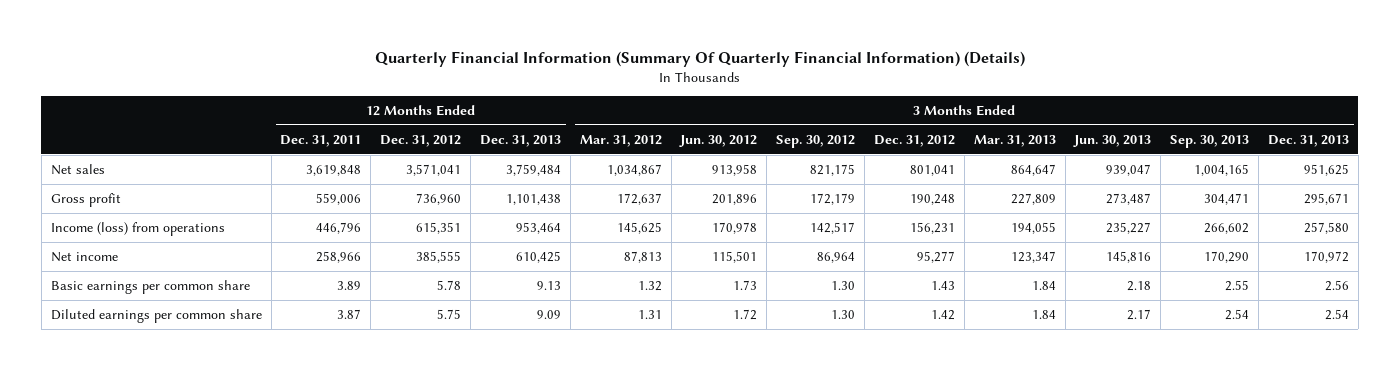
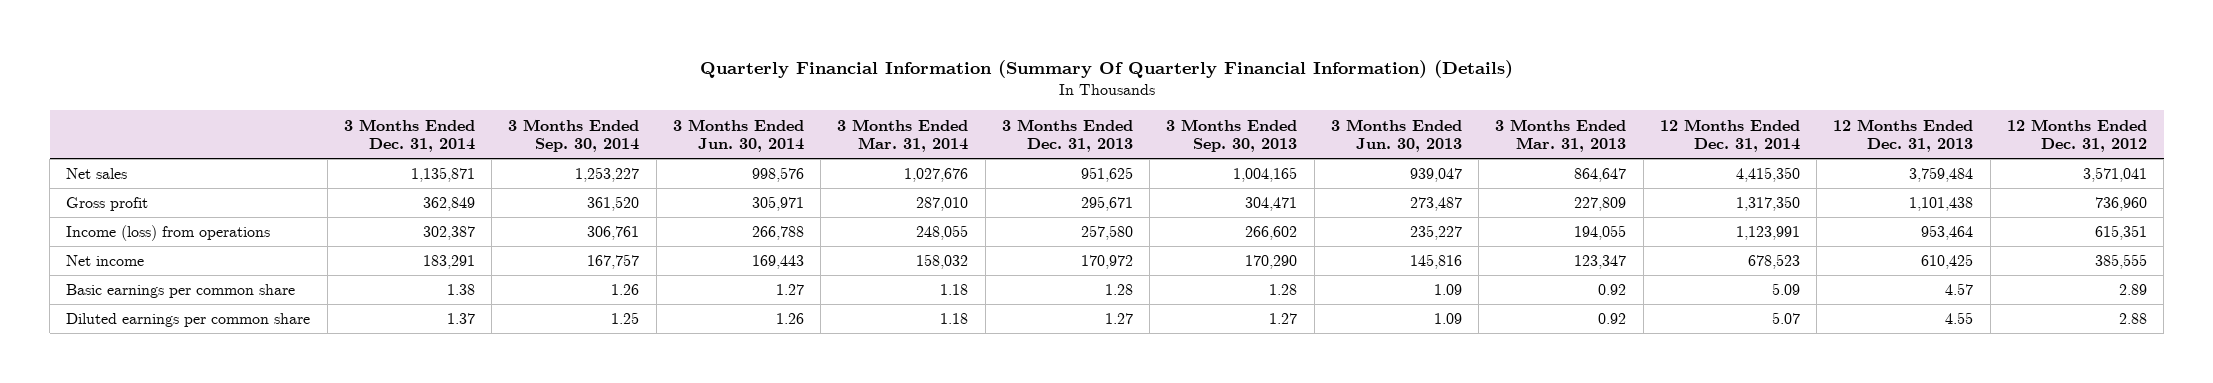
[280,134,362,147] Dec. 31, 2011 -> none
[579,134,662,147] Mar. 31, 2012 -> none
[679,134,758,147] Jun. 30, 2012 -> none
[776,134,856,148] Sep. 30, 2012 -> none
[873,134,955,147] Dec. 31, 2012 -> none
none -> [343,118,475,152] 3 Months Ended Dec. 31, 2014
none -> [508,118,640,152] 3 Months Ended Sep. 30, 2014
none -> [672,118,804,152] 3 Months Ended Jun. 30, 2014
none -> [837,118,969,152] 3 Months Ended Mar. 31, 2014
none -> [1659,118,1800,152] 12 Months Ended Dec. 31, 2014
[437,280,462,291] 5.78 -> [2118,284,2147,296] 2.89
[536,281,561,291] 9.13 -> [1945,283,1974,296] 4.57
[1031,281,1056,291] 1.84 -> [1598,284,1627,296] 0.92
[1127,281,1152,292] 2.18 -> [1433,284,1462,296] 1.09
[1225,280,1250,292] 2.55 -> [1269,284,1298,296] 1.28
[1324,280,1349,292] 2.56 -> [1104,284,1133,296] 1.28
[437,309,462,320] 5.75 -> [2118,313,2147,325] 2.88
[536,310,561,320] 9.09 -> [1945,312,1974,325] 4.55
[1031,310,1056,320] 1.84 -> [1598,313,1627,325] 0.92
[1127,309,1152,321] 2.17 -> [1433,313,1462,325] 1.09
[1225,309,1250,321] 2.54 -> [1269,313,1298,325] 1.27
[1324,309,1349,321] 2.54 -> [1104,313,1133,325] 1.27

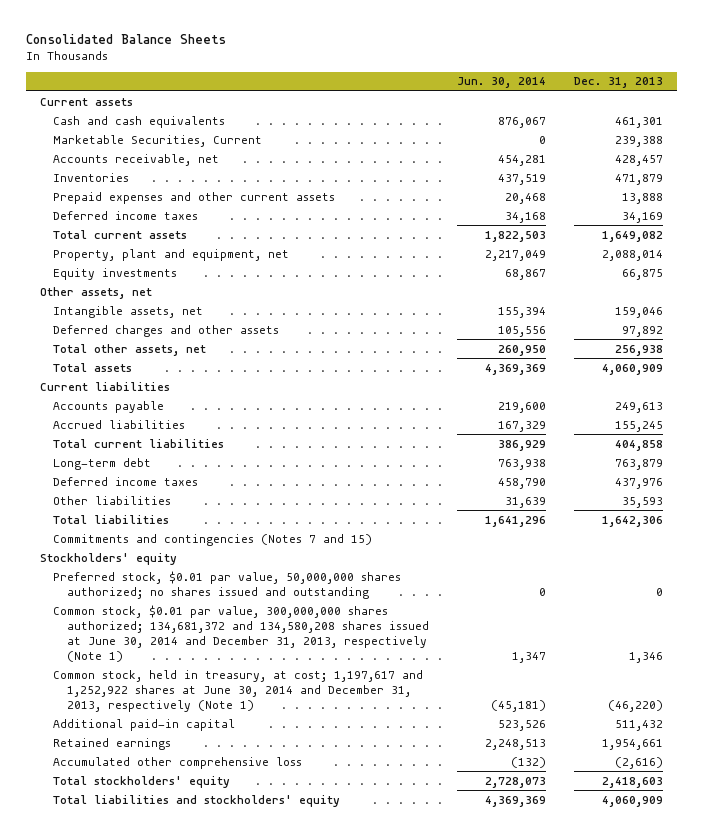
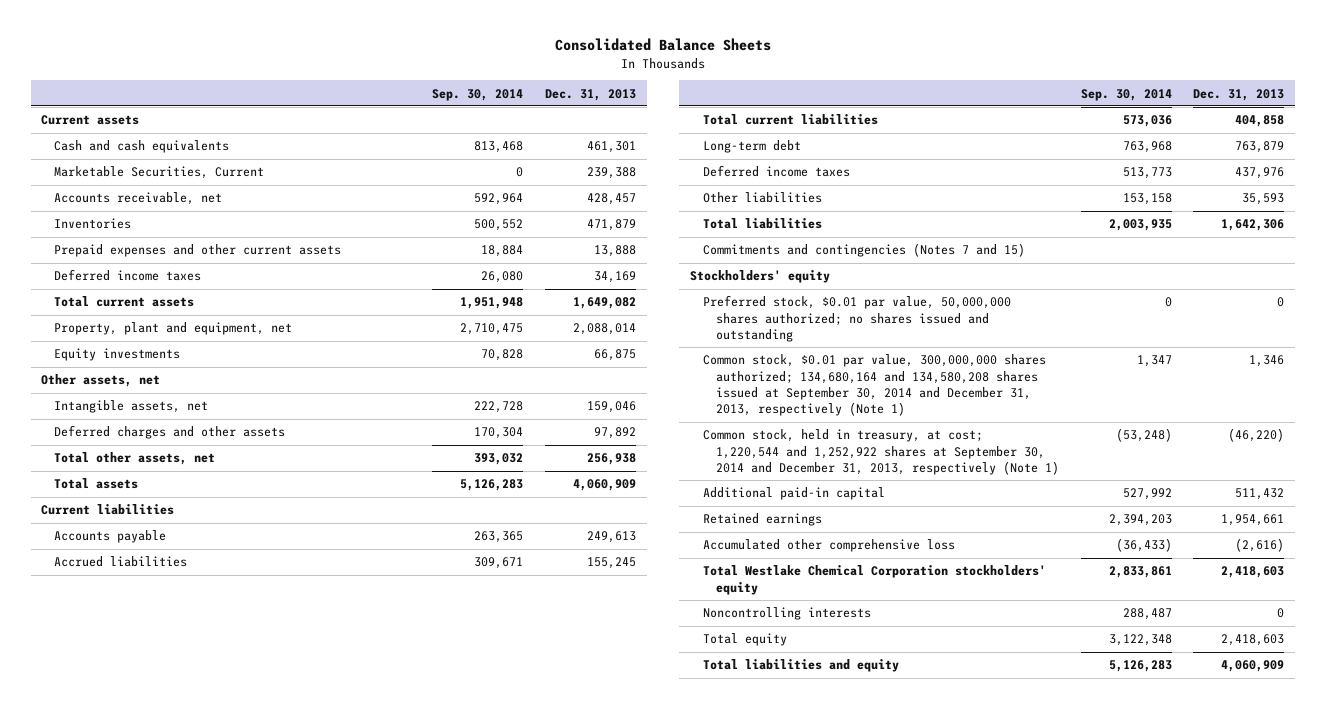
[456,77,546,89] Jun. 30, 2014 -> none
none -> [432,88,524,101] Sep. 30, 2014
[53,604,429,662] Common stock, $0.01 par value, 300,000,000 shares authorized; 134,681,372 and 134,580,208 shares issued at June 30, 2014 and December 31, 2013, respectively (Note 1) -> [702,354,1046,417] Common stock, $0.01 par value, 300,000,000 shares authorized; 134,680,164 and 134,580,208 shares issued at September 30, 2014 and December 31, 2013, respectively (Note 1)
[53,669,424,712] Common stock, held in treasury, at cost; 1,197,617 and 1,252,922 shares at June 30, 2014 and December 31, 2013, respectively (Note 1) -> [702,429,1059,476] Common stock, held in treasury, at cost; 1,220,544 and 1,252,922 shares at September 30, 2014 and December 31, 2013, respectively (Note 1)
[53,775,231,788] Total stockholders' equity -> [702,565,1046,595] Total Westlake Chemical Corporation stockholders' equity
none -> [702,607,871,621] Noncontrolling interests
none -> [702,633,787,647] Total equity
[53,794,341,807] Total liabilities and stockholders' equity -> [702,659,899,673] Total liabilities and equity

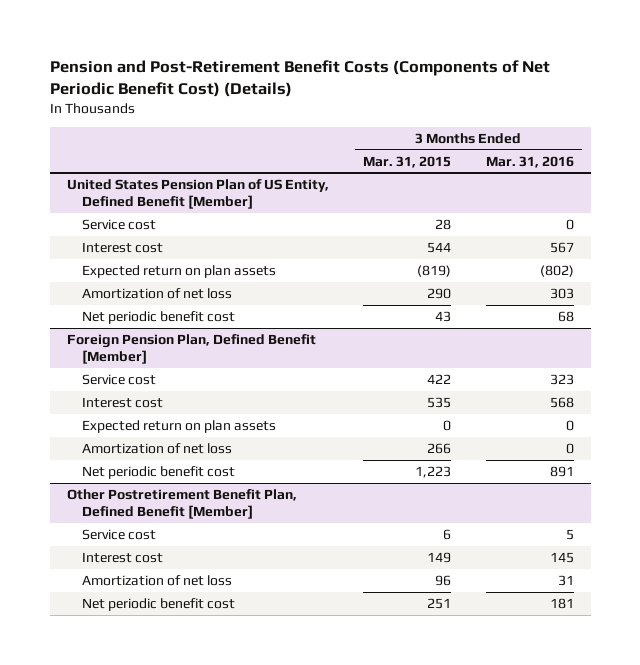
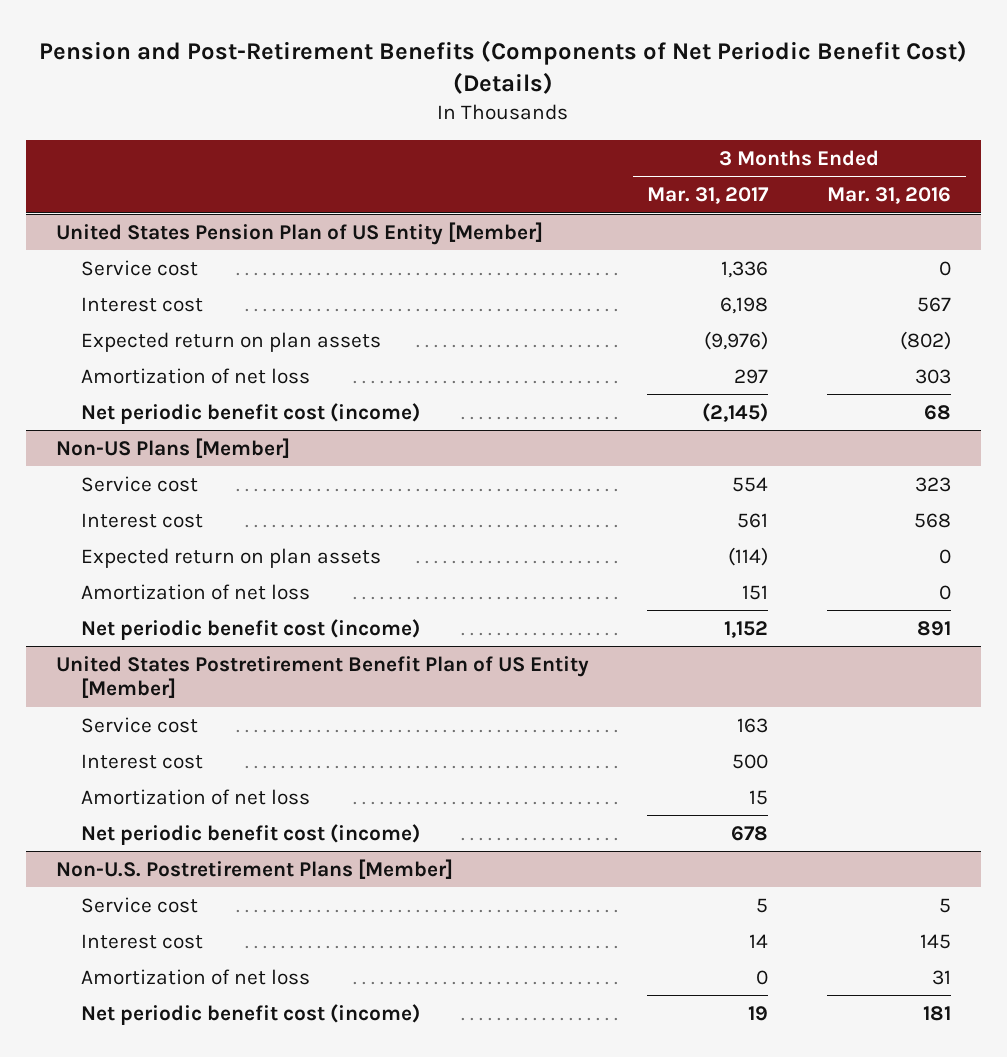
[49,59,550,97] Pension and Post-Retirement Benefit Costs (Components of Net Periodic Benefit Cost) (Details) -> [39,39,968,95] Pension and Post-Retirement Benefits (Components of Net Periodic Benefit Cost) (Details)
[363,155,452,168] Mar. 31, 2015 -> none
none -> [647,186,770,204] Mar. 31, 2017
[66,178,329,210] United States Pension Plan of US Entity, Defined Benefit [Member] -> [55,221,543,245] United States Pension Plan of US Entity [Member]
[82,310,236,324] Net periodic benefit cost -> [80,402,420,424] Net periodic benefit cost (income)
[66,333,316,365] Foreign Pension Plan, Defined Benefit [Member] -> [55,437,290,458] Non-US Plans [Member]
[66,488,297,520] Other Postretirement Benefit Plan, Defined Benefit [Member] -> none
[82,465,236,479] Net periodic benefit cost -> [80,618,420,640] Net periodic benefit cost (income)
none -> [55,655,589,699] United States Postretirement Benefit Plan of US Entity [Member]
none -> [80,716,198,733] Service cost
none -> [80,753,203,769] Interest cost
none -> [80,788,310,805] Amortization of net loss
none -> [80,823,420,845] Net periodic benefit cost (income)
none -> [55,858,453,879] Non-U.S. Postretirement Plans [Member]
[82,597,236,611] Net periodic benefit cost -> [80,1003,420,1025] Net periodic benefit cost (income)

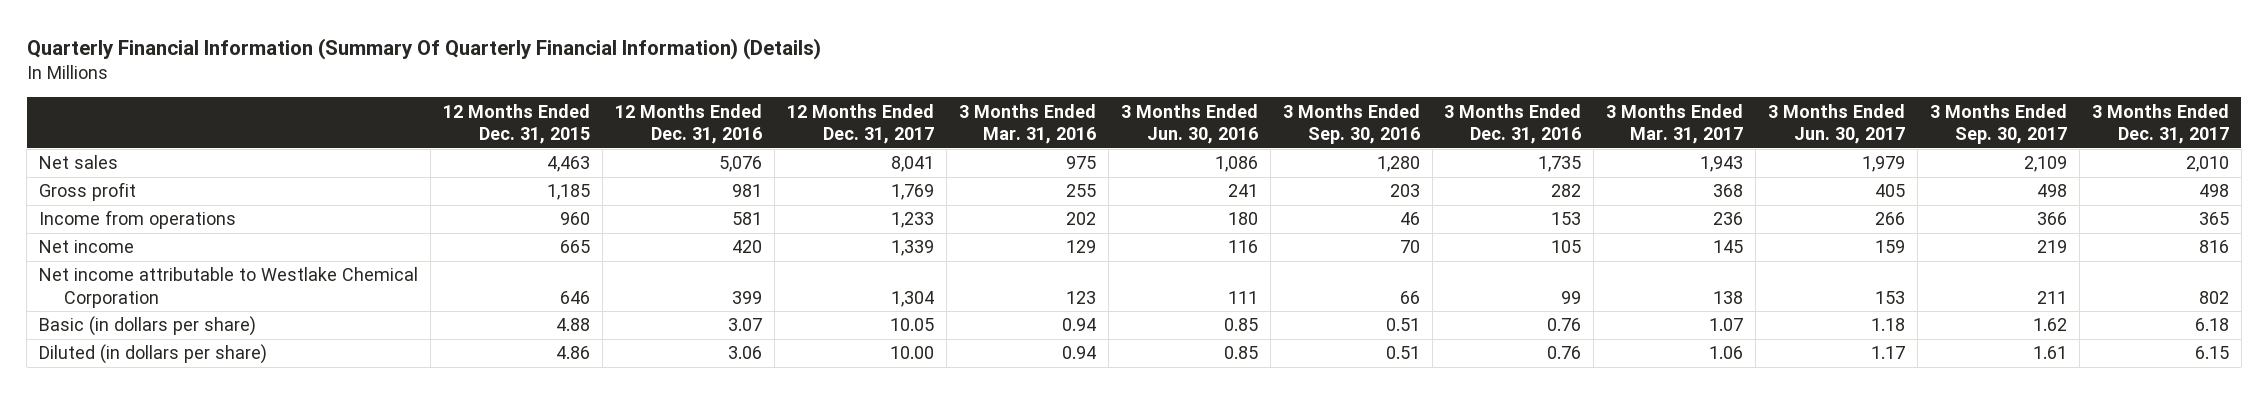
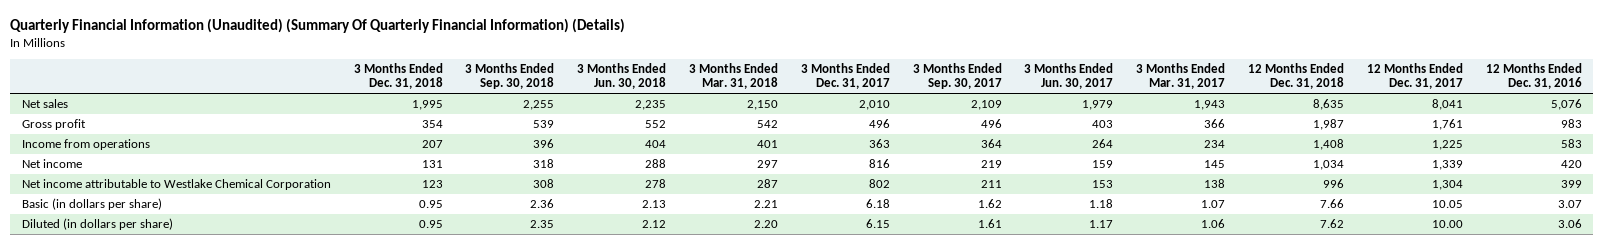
[26,37,821,60] Quarterly Financial Information (Summary Of Quarterly Financial Information) (Details) -> [10,17,626,33] Quarterly Financial Information (Unaudited) (Summary Of Quarterly Financial Information) (Details)
[443,103,591,144] 12 Months Ended Dec. 31, 2015 -> none
[958,103,1096,144] 3 Months Ended Mar. 31, 2016 -> none
[1120,103,1258,144] 3 Months Ended Jun. 30, 2016 -> none
[1282,103,1420,144] 3 Months Ended Sep. 30, 2016 -> none
[1444,103,1582,144] 3 Months Ended Dec. 31, 2016 -> none
none -> [353,62,443,90] 3 Months Ended Dec. 31, 2018
none -> [465,62,555,90] 3 Months Ended Sep. 30, 2018
none -> [577,62,667,90] 3 Months Ended Jun. 30, 2018
none -> [689,62,779,90] 3 Months Ended Mar. 31, 2018
none -> [1248,62,1345,90] 12 Months Ended Dec. 31, 2018
[732,184,763,198] 981 -> [1560,118,1582,128] 983
[891,184,935,201] 1,769 -> [1431,118,1463,130] 1,761
[1713,184,1744,198] 368 -> [1204,118,1226,128] 366
[1875,184,1906,198] 405 -> [1092,119,1114,128] 403
[2037,184,2068,198] 498 -> [980,118,1002,128] 496
[2198,184,2229,198] 498 -> [868,118,890,128] 496
[732,212,763,226] 581 -> [1560,138,1582,148] 583
[891,212,935,229] 1,233 -> [1431,139,1463,150] 1,225
[1713,212,1744,226] 236 -> [1204,139,1226,148] 234
[1875,212,1906,226] 266 -> [1092,138,1114,148] 264
[2037,212,2068,226] 366 -> [980,138,1002,148] 364
[2198,212,2229,226] 365 -> [868,138,890,148] 363

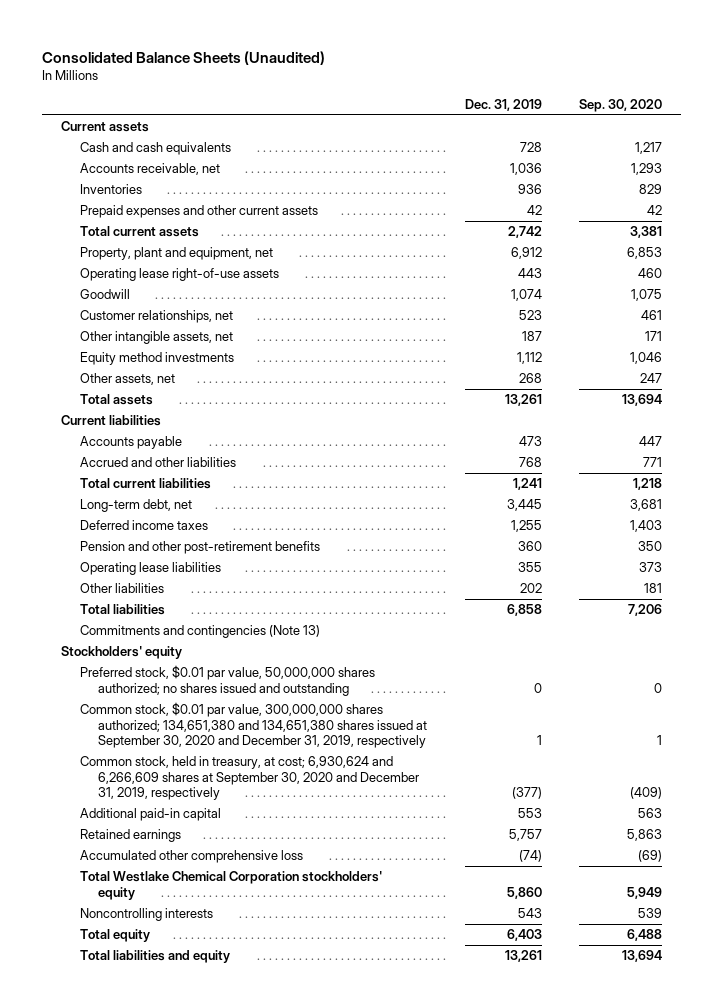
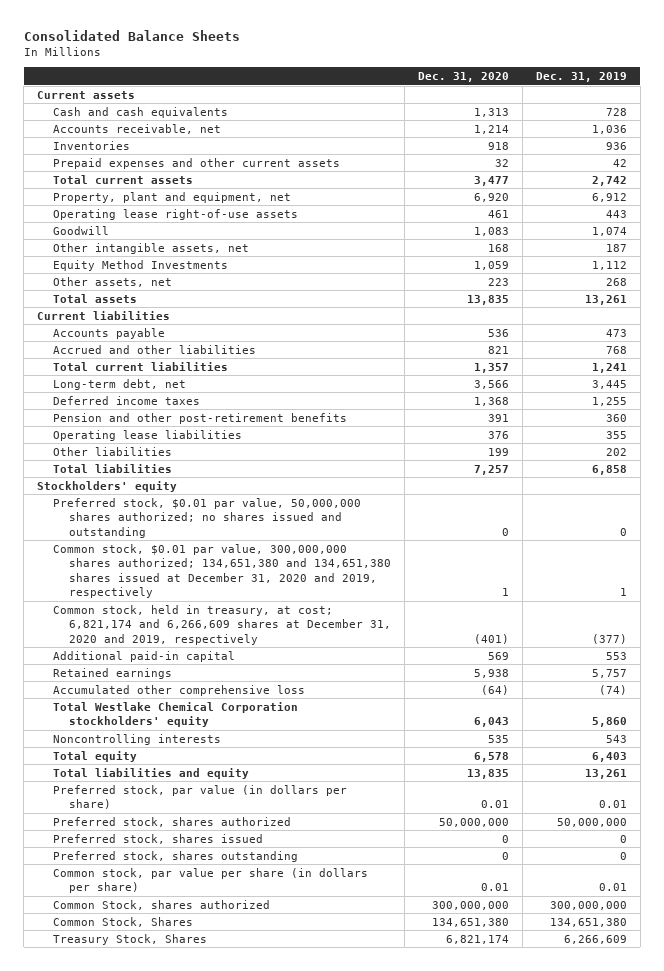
[42,50,326,65] Consolidated Balance Sheets (Unaudited) -> [23,29,240,41] Consolidated Balance Sheets
[579,98,663,112] Sep. 30, 2020 -> none
none -> [418,71,510,82] Dec. 31, 2020
[79,310,233,324] Customer relationships, net -> none
[79,352,234,366] Equity method investments -> [53,259,229,271] Equity Method Investments
[79,625,320,639] Commitments and contingencies (Note 13) -> none
[79,702,428,749] Common stock, $0.01 par value, 300,000,000 shares authorized; 134,651,380 and 134,651,380 shares issued at September 30, 2020 and December 31, 2019, respectively -> [53,543,392,599] Common stock, $0.01 par value, 300,000,000 shares authorized; 134,651,380 and 134,651,380 shares issued at December 31, 2020 and 2019, respectively
[79,756,420,801] Common stock, held in treasury, at cost; 6,930,624 and 6,266,609 shares at September 30, 2020 and December 31, 2019, respectively -> [53,604,392,645] Common stock, held in treasury, at cost; 6,821,174 and 6,266,609 shares at December 31, 2020 and 2019, respectively
none -> [53,784,348,810] Preferred stock, par value (in dollars per share)
none -> [53,816,292,827] Preferred stock, shares authorized
none -> [53,833,264,844] Preferred stock, shares issued
none -> [53,850,299,862] Preferred stock, shares outstanding
none -> [53,867,369,894] Common stock, par value per share (in dollars per share)
none -> [53,899,271,910] Common Stock, shares authorized
none -> [53,916,194,927] Common Stock, Shares
none -> [53,933,208,945] Treasury Stock, Shares

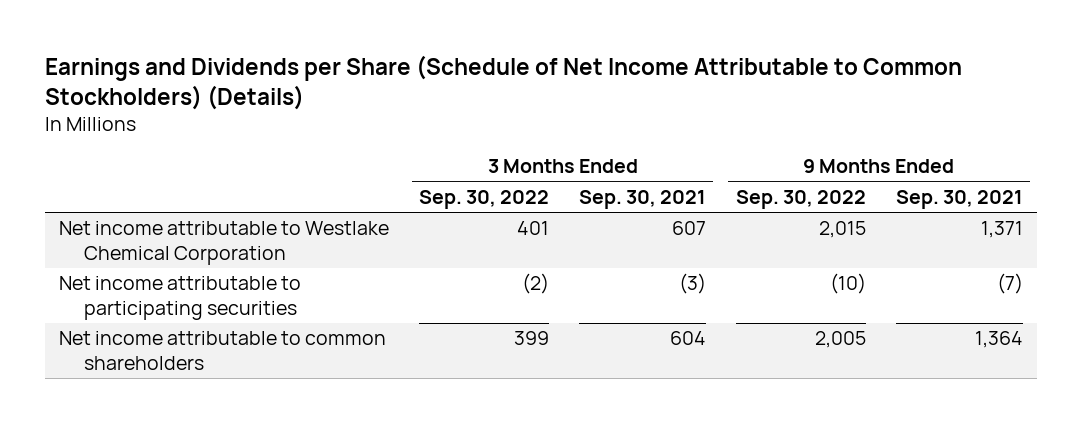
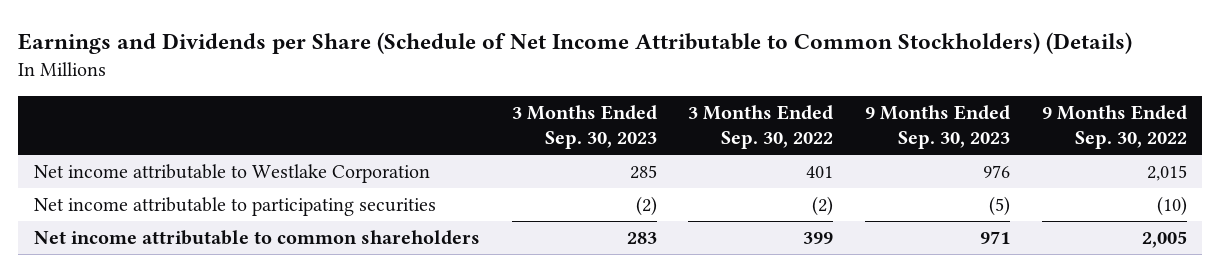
[579,189,707,209] Sep. 30, 2021 -> none
[895,189,1023,209] Sep. 30, 2021 -> none
none -> [511,105,657,150] 3 Months Ended Sep. 30, 2023
none -> [864,105,1010,150] 9 Months Ended Sep. 30, 2023
[59,221,390,266] Net income attributable to Westlake Chemical Corporation -> [34,164,431,184] Net income attributable to Westlake Corporation

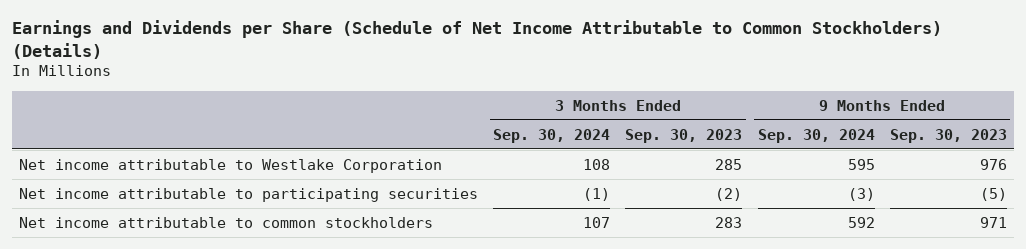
[688,105,834,150] 3 Months Ended Sep. 30, 2022 -> none
[1041,105,1187,150] 9 Months Ended Sep. 30, 2022 -> none
none -> [493,128,611,143] Sep. 30, 2024
none -> [757,128,875,143] Sep. 30, 2024
[34,230,481,246] Net income attributable to common shareholders -> [19,216,434,228] Net income attributable to common stockholders

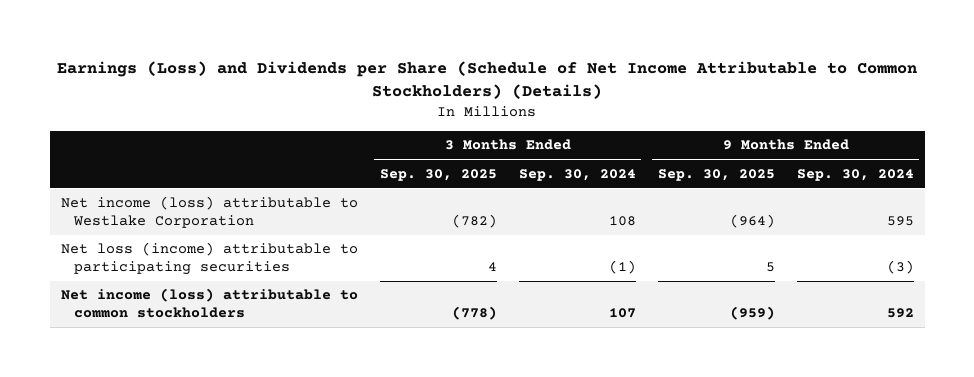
[11,20,942,59] Earnings and Dividends per Share (Schedule of Net Income Attributable to Common Stockholders) (Details) -> [57,60,918,99] Earnings (Loss) and Dividends per Share (Schedule of Net Income Attributable to Common Stockholders) (Details)
[625,128,743,143] Sep. 30, 2023 -> none
[889,128,1007,143] Sep. 30, 2023 -> none
none -> [379,168,497,181] Sep. 30, 2025
none -> [657,168,775,181] Sep. 30, 2025
[19,158,443,173] Net income attributable to Westlake Corporation -> [60,196,358,228] Net income (loss) attributable to Westlake Corporation
[19,187,479,202] Net income attributable to participating securities -> [60,242,358,275] Net loss (income) attributable to participating securities
[19,216,434,228] Net income attributable to common stockholders -> [60,288,358,318] Net income (loss) attributable to common stockholders

